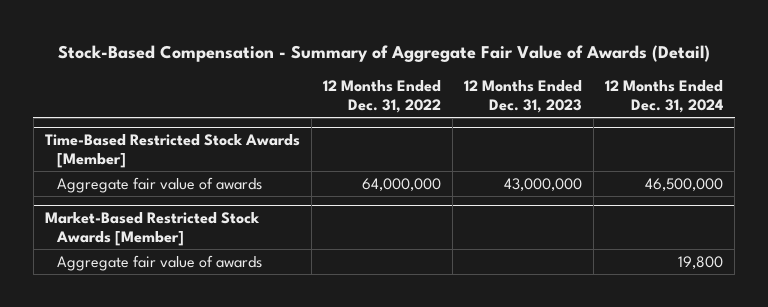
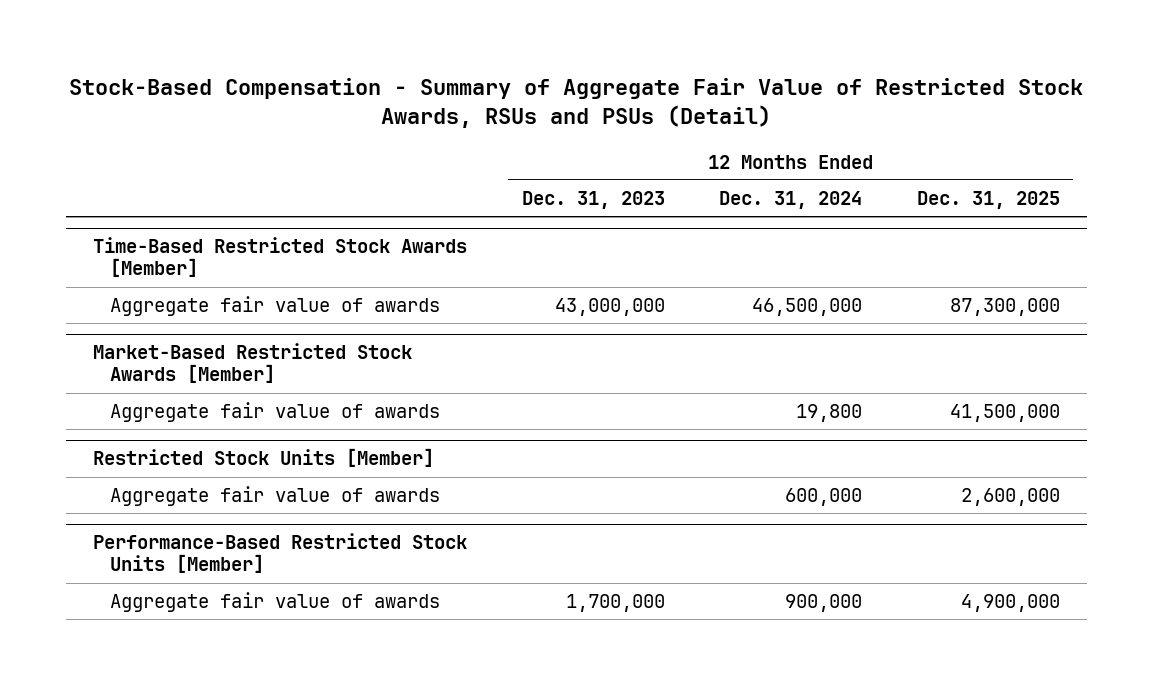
[57,44,710,62] Stock-Based Compensation - Summary of Aggregate Fair Value of Awards (Detail) -> [69,78,1084,129] Stock-Based Compensation - Summary of Aggregate Fair Value of Restricted Stock Awards, RSUs and PSUs (Detail)
[322,80,441,113] 12 Months Ended Dec. 31, 2022 -> none
none -> [916,191,1060,210] Dec. 31, 2025
none -> [92,448,434,468] Restricted Stock Units [Member]
none -> [109,486,440,507] Aggregate fair value of awards
none -> [92,533,467,574] Performance-Based Restricted Stock Units [Member]
none -> [109,592,440,613] Aggregate fair value of awards

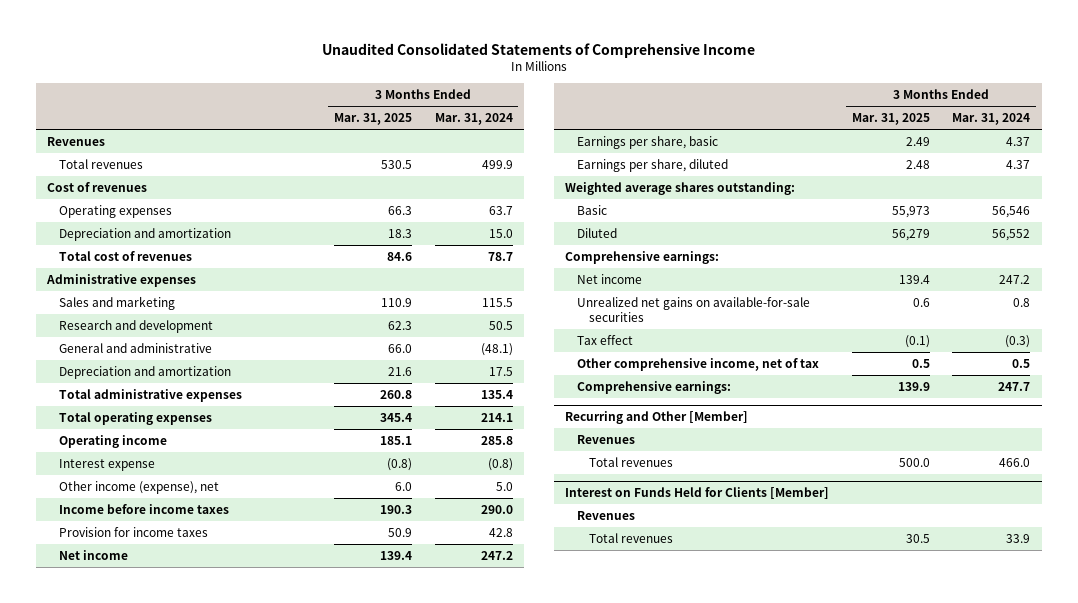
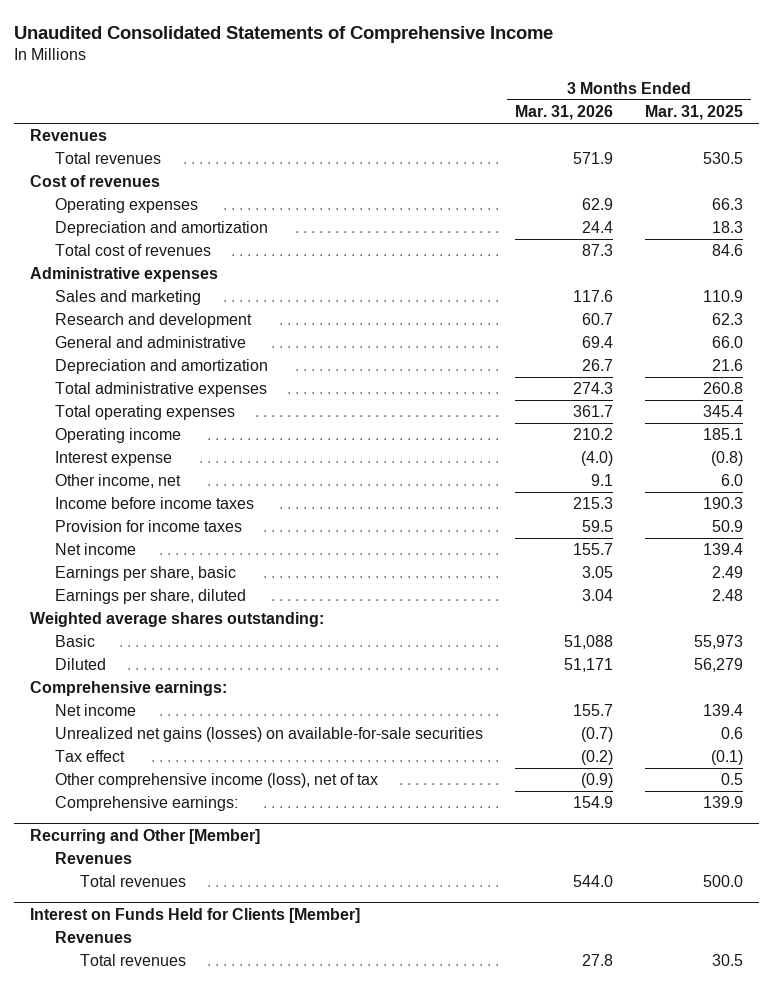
[434,112,513,125] Mar. 31, 2024 -> none
none -> [515,105,614,121] Mar. 31, 2026
[59,480,220,494] Other income (expense), net -> [55,474,182,489] Other income, net
[577,296,811,322] Unrealized net gains on available-for-sale securities -> [55,727,484,743] Unrealized net gains (losses) on available-for-sale securities
[577,357,820,371] Other comprehensive income, net of tax -> [55,773,379,789] Other comprehensive income (loss), net of tax

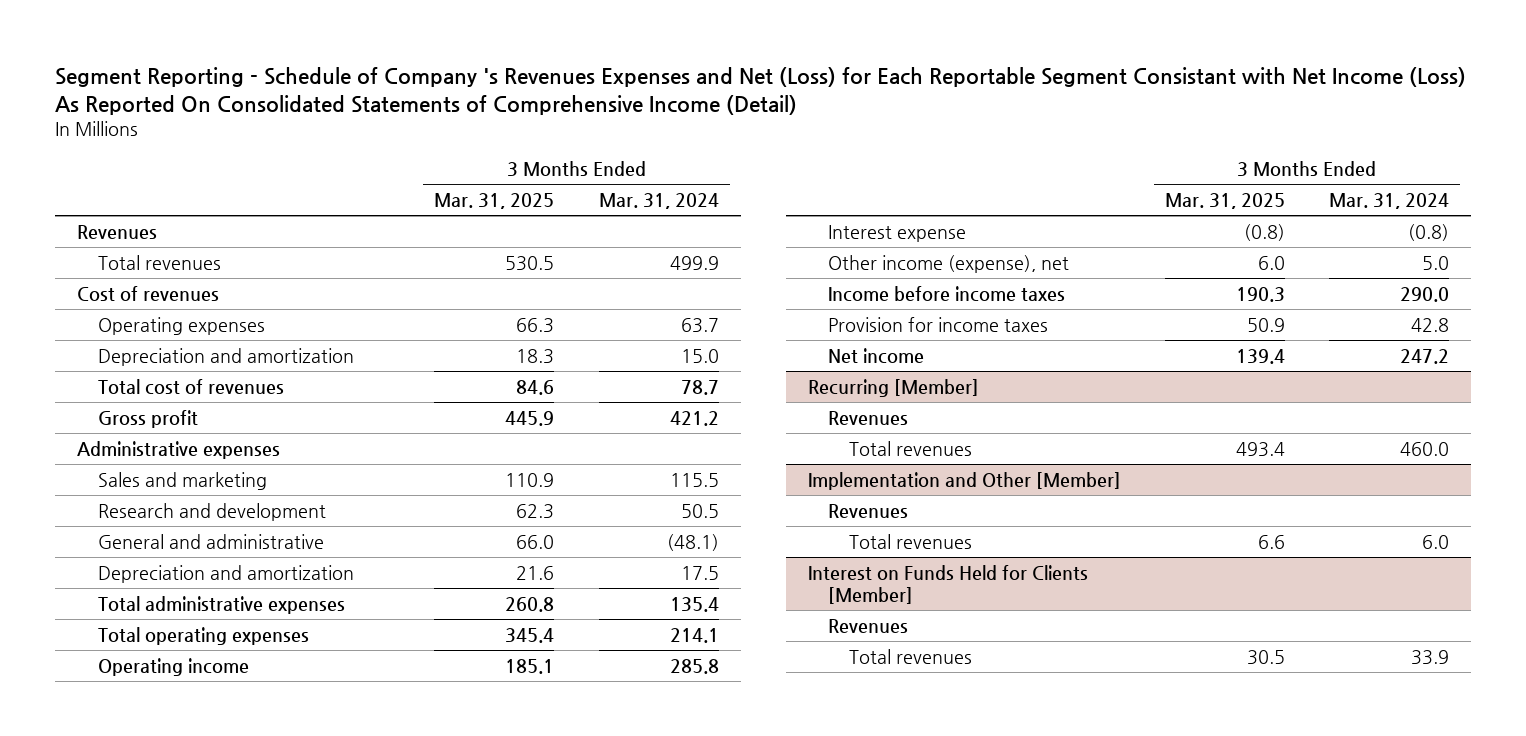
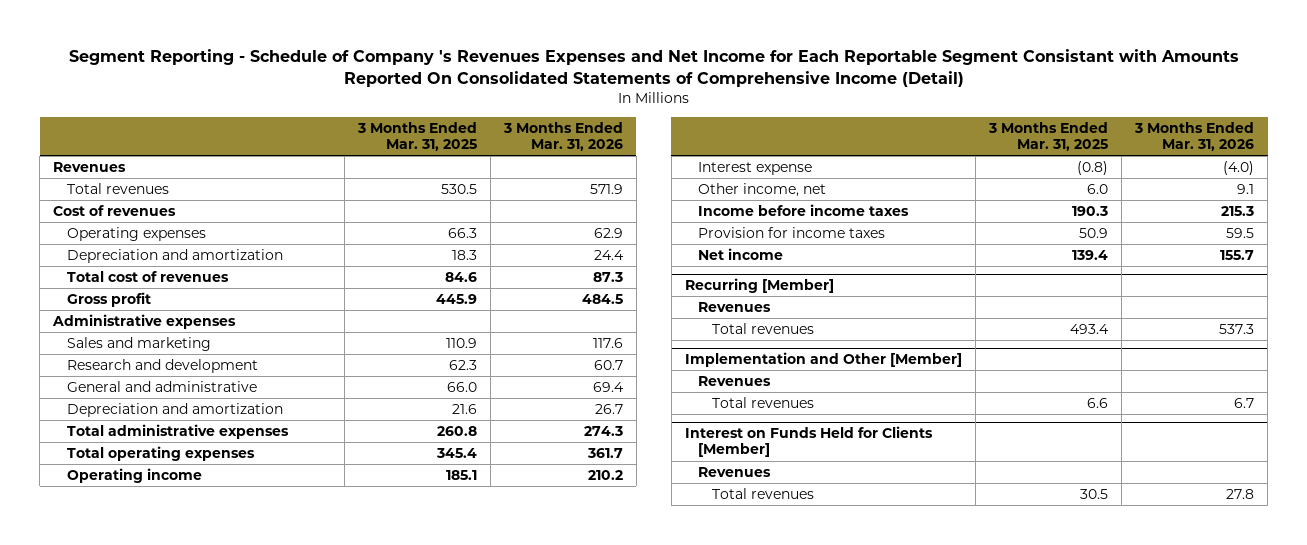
[55,67,1467,116] Segment Reporting - Schedule of Company 's Revenues Expenses and Net (Loss) for Each Reportable Segment Consistant with Net Income (Loss) As Reported On Consolidated Statements of Comprehensive Income (Detail) -> [68,48,1239,87] Segment Reporting - Schedule of Company 's Revenues Expenses and Net Income for Each Reportable Segment Consistant with Amounts Reported On Consolidated Statements of Comprehensive Income (Detail)
[598,193,719,210] Mar. 31, 2024 -> none
none -> [502,121,623,152] 3 Months Ended Mar. 31, 2026
[828,254,1070,273] Other income (expense), net -> [698,182,827,197] Other income, net

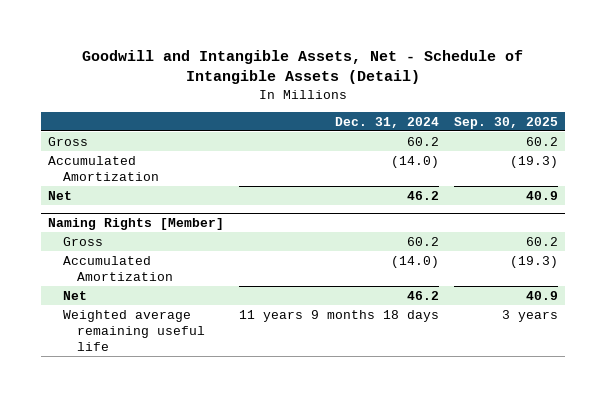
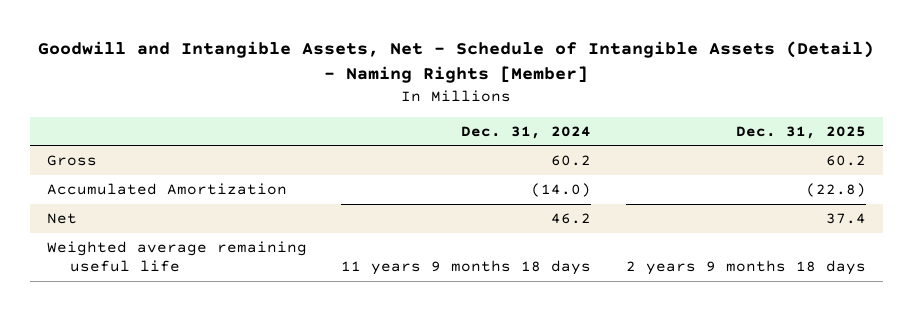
[81,50,523,85] Goodwill and Intangible Assets, Net - Schedule of Intangible Assets (Detail) -> [38,41,875,84] Goodwill and Intangible Assets, Net - Schedule of Intangible Assets (Detail) - Naming Rights [Member]
[453,116,558,129] Sep. 30, 2025 -> none
none -> [735,125,866,139] Dec. 31, 2025
[48,217,225,230] Naming Rights [Member] -> none
[62,236,103,246] Gross -> none
[62,255,173,281] Accumulated Amortization -> none
[62,290,87,300] Net -> none

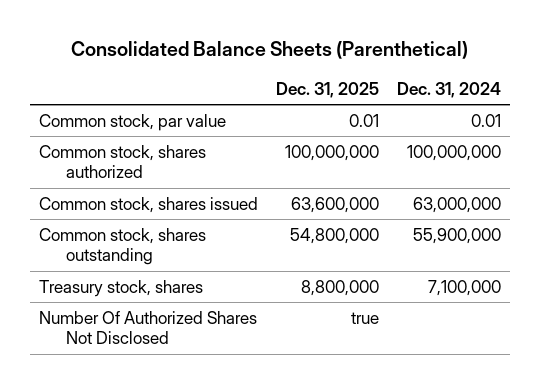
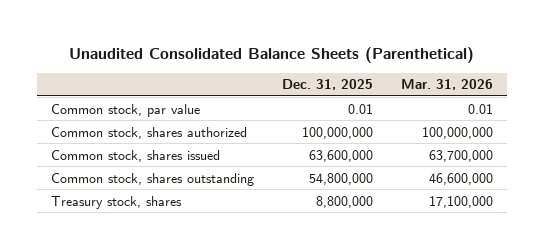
[70,41,468,60] Consolidated Balance Sheets (Parenthetical) -> [68,46,474,63] Unaudited Consolidated Balance Sheets (Parenthetical)
[396,82,501,99] Dec. 31, 2024 -> none
none -> [400,79,493,91] Mar. 31, 2026
[38,310,257,345] Number Of Authorized Shares Not Disclosed -> none

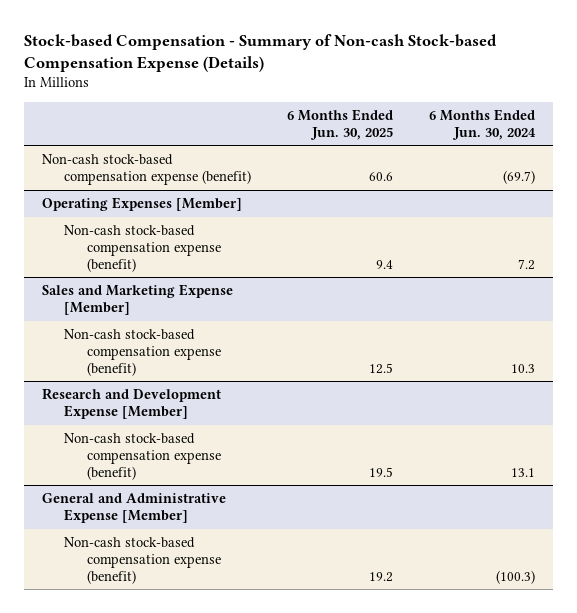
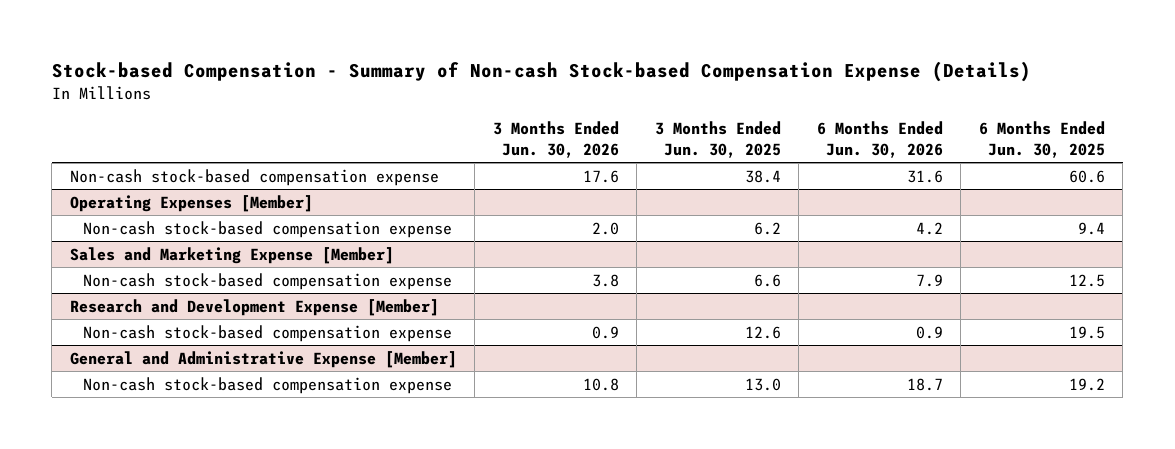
[428,108,536,140] 6 Months Ended Jun. 30, 2024 -> none
none -> [492,120,619,158] 3 Months Ended Jun. 30, 2026
none -> [654,120,781,158] 3 Months Ended Jun. 30, 2025
none -> [816,120,943,158] 6 Months Ended Jun. 30, 2026
[41,154,252,185] Non-cash stock-based compensation expense (benefit) -> [69,168,439,186] Non-cash stock-based compensation expense
[64,225,221,272] Non-cash stock-based compensation expense (benefit) -> [83,220,453,238] Non-cash stock-based compensation expense
[64,329,221,376] Non-cash stock-based compensation expense (benefit) -> [83,272,453,290] Non-cash stock-based compensation expense
[64,433,221,480] Non-cash stock-based compensation expense (benefit) -> [83,324,453,342] Non-cash stock-based compensation expense
[64,537,221,584] Non-cash stock-based compensation expense (benefit) -> [83,376,453,394] Non-cash stock-based compensation expense

